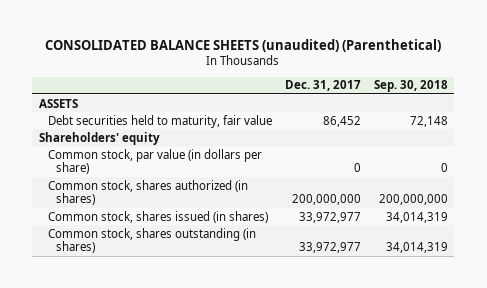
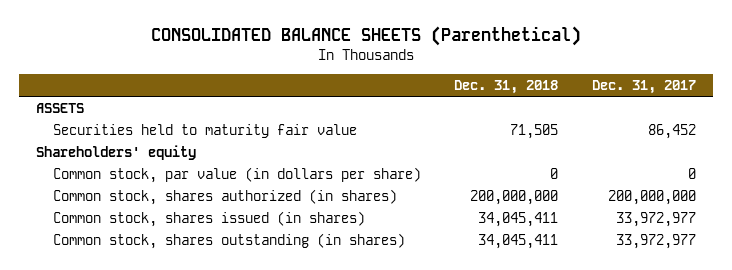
[45,38,442,52] CONSOLIDATED BALANCE SHEETS (unaudited) (Parenthetical) -> [150,25,581,46] CONSOLIDATED BALANCE SHEETS (Parenthetical)
[373,80,448,93] Sep. 30, 2018 -> none
none -> [454,80,559,95] Dec. 31, 2018
[47,114,272,128] Debt securities held to maturity, fair value -> [52,123,357,138] Securities held to maturity fair value

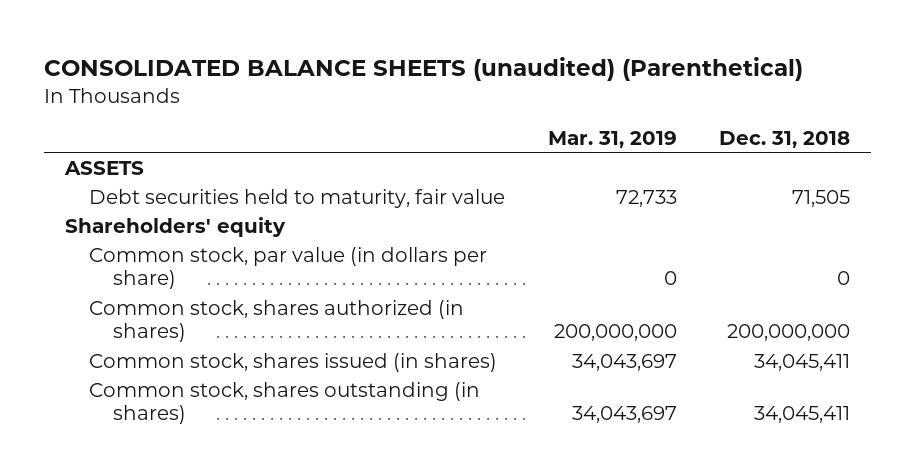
[150,25,581,46] CONSOLIDATED BALANCE SHEETS (Parenthetical) -> [44,56,804,81] CONSOLIDATED BALANCE SHEETS (unaudited) (Parenthetical)
[592,80,697,95] Dec. 31, 2017 -> none
none -> [547,130,677,148] Mar. 31, 2019
[52,123,357,138] Securities held to maturity fair value -> [89,188,506,208] Debt securities held to maturity, fair value

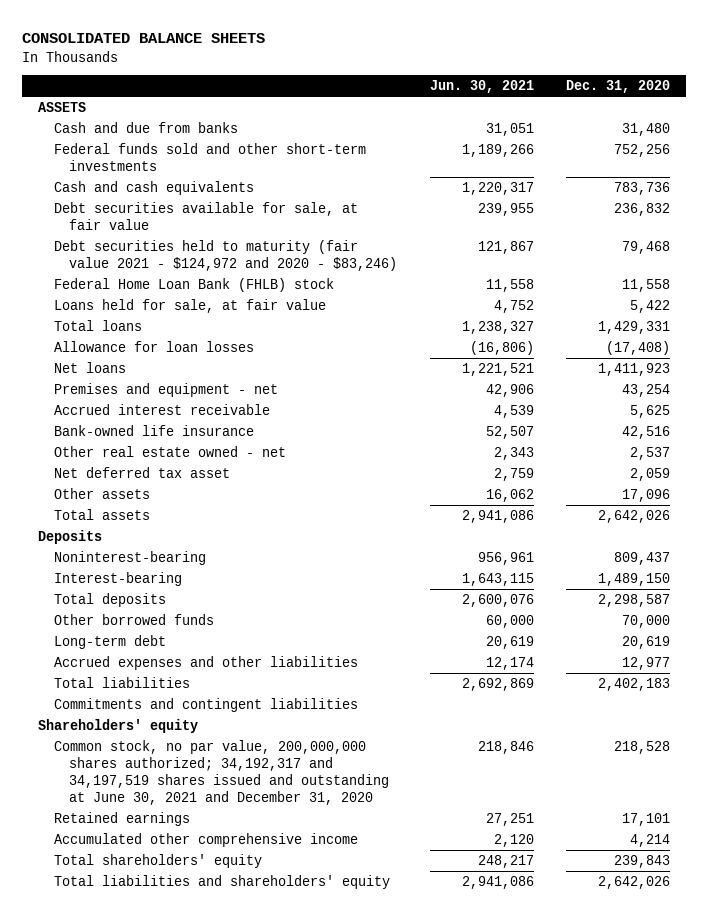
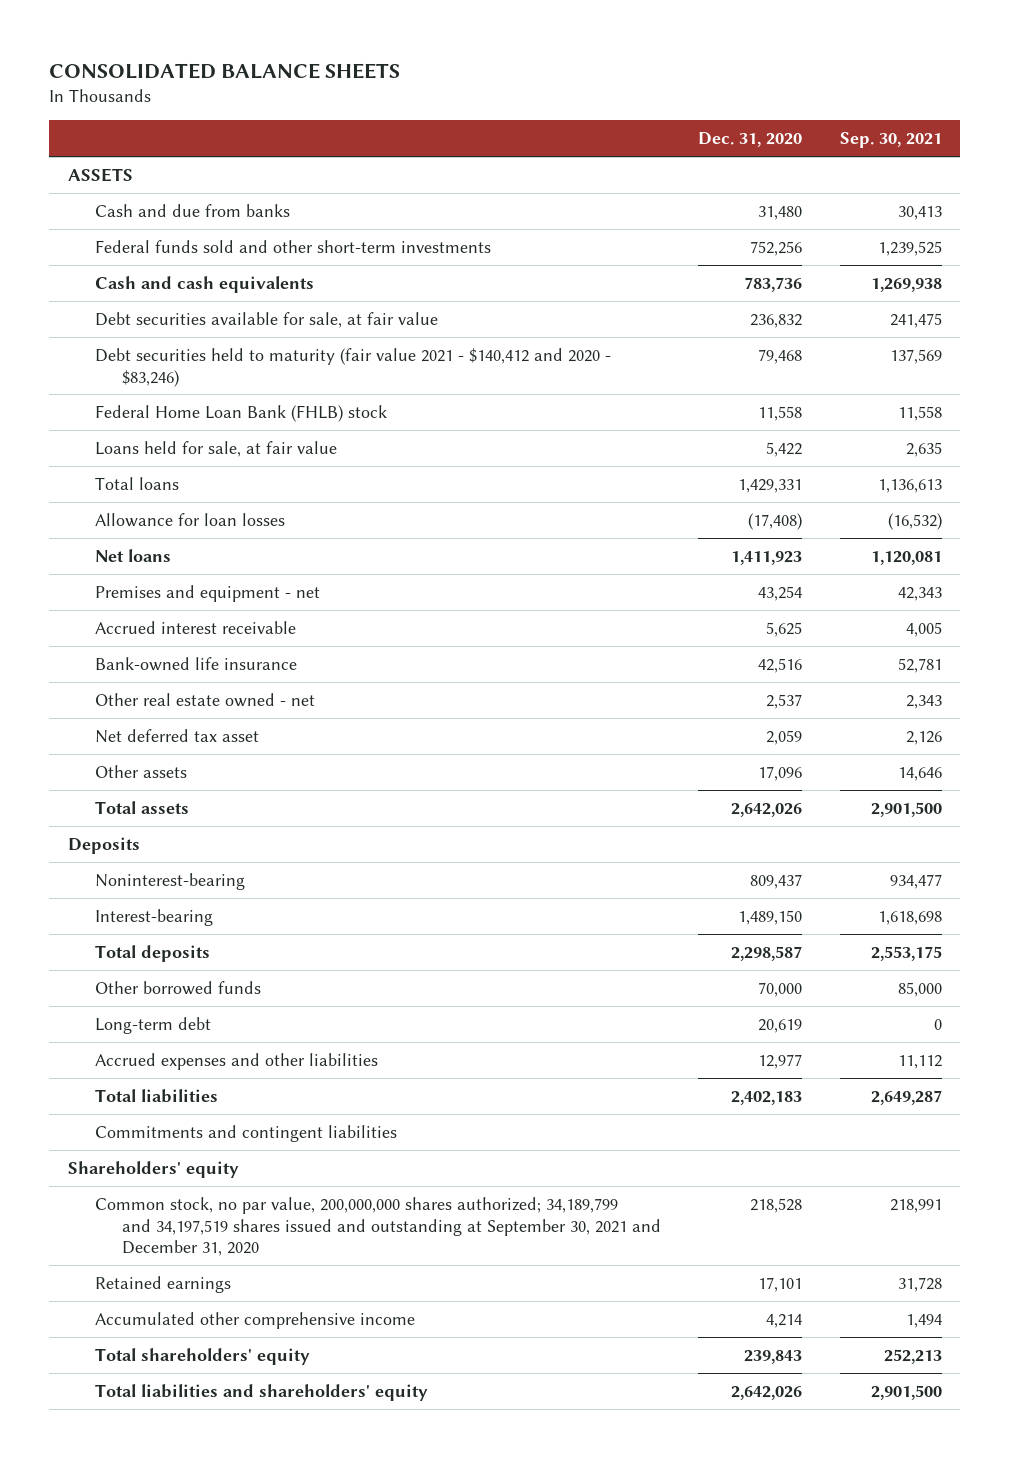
[429,80,534,94] Jun. 30, 2021 -> none
none -> [839,132,942,149] Sep. 30, 2021
[53,240,398,272] Debt securities held to maturity (fair value 2021 - $124,972 and 2020 - $83,246) -> [94,347,611,387] Debt securities held to maturity (fair value 2021 - $140,412 and 2020 - $83,246)
[53,740,390,806] Common stock, no par value, 200,000,000 shares authorized; 34,192,317 and 34,197,519 shares issued and outstanding at June 30, 2021 and December 31, 2020 -> [94,1196,661,1257] Common stock, no par value, 200,000,000 shares authorized; 34,189,799 and 34,197,519 shares issued and outstanding at September 30, 2021 and December 31, 2020

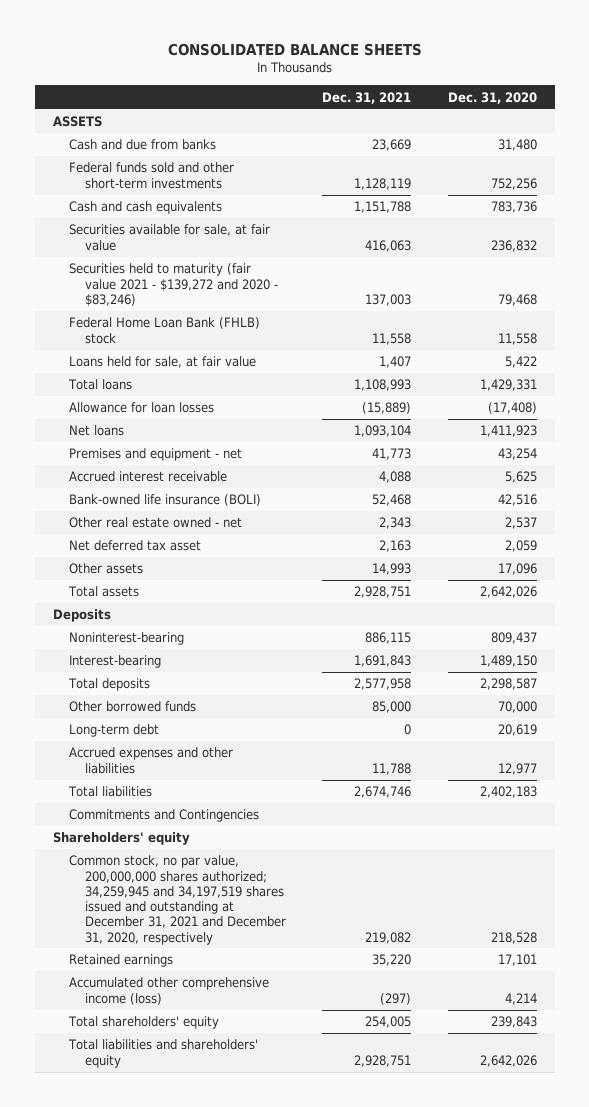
[839,132,942,149] Sep. 30, 2021 -> none
none -> [322,91,412,104] Dec. 31, 2021
[94,311,438,328] Debt securities available for sale, at fair value -> [68,224,270,251] Securities available for sale, at fair value
[94,347,611,387] Debt securities held to maturity (fair value 2021 - $140,412 and 2020 - $83,246) -> [68,263,278,306] Securities held to maturity (fair value 2021 - $139,272 and 2020 - $83,246)
[94,656,297,671] Bank-owned life insurance -> [68,494,261,507] Bank-owned life insurance (BOLI)
[94,1124,397,1142] Commitments and contingent liabilities -> [68,809,259,823] Commitments and Contingencies
[94,1196,661,1257] Common stock, no par value, 200,000,000 shares authorized; 34,189,799 and 34,197,519 shares issued and outstanding at September 30, 2021 and December 31, 2020 -> [68,855,286,945] Common stock, no par value, 200,000,000 shares authorized; 34,259,945 and 34,197,519 shares issued and outstanding at December 31, 2021 and December 31, 2020, respectively
[94,1311,415,1329] Accumulated other comprehensive income -> [68,977,269,1005] Accumulated other comprehensive income (loss)

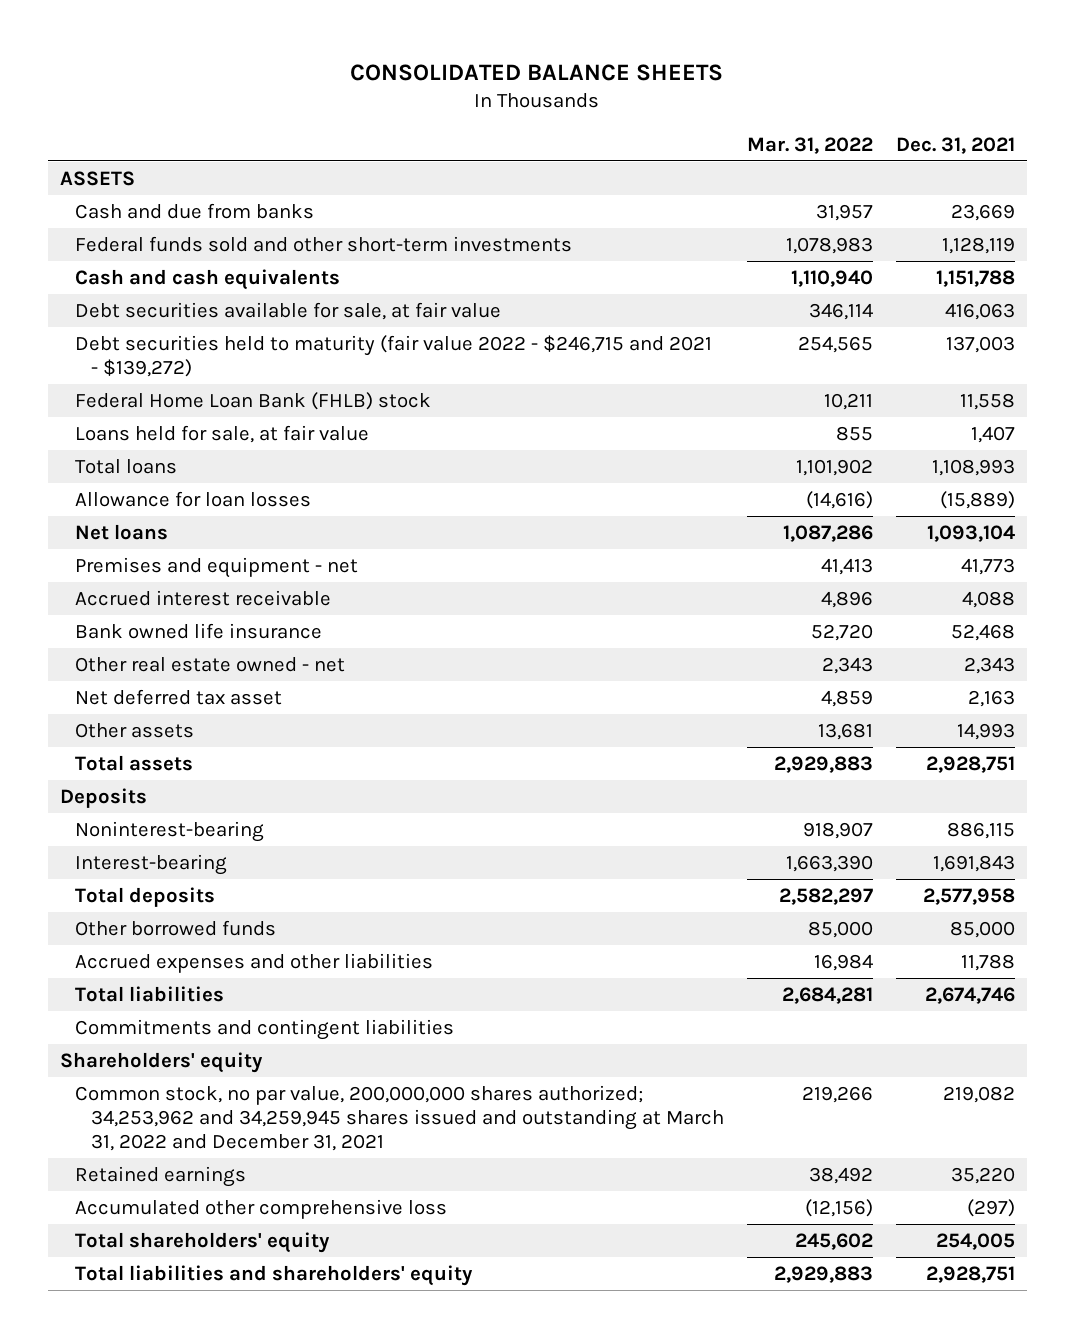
[447,91,537,104] Dec. 31, 2020 -> none
none -> [747,136,874,154] Mar. 31, 2022
[68,224,270,251] Securities available for sale, at fair value -> [75,301,502,320] Debt securities available for sale, at fair value
[68,263,278,306] Securities held to maturity (fair value 2021 - $139,272 and 2020 - $83,246) -> [75,334,713,378] Debt securities held to maturity (fair value 2022 - $246,715 and 2021 - $139,272)
[68,494,261,507] Bank-owned life insurance (BOLI) -> [75,622,323,639] Bank owned life insurance
[68,724,159,738] Long-term debt -> none
[68,809,259,823] Commitments and Contingencies -> [75,1018,455,1040] Commitments and contingent liabilities
[68,855,286,945] Common stock, no par value, 200,000,000 shares authorized; 34,259,945 and 34,197,519 shares issued and outstanding at December 31, 2021 and December 31, 2020, respectively -> [75,1084,725,1152] Common stock, no par value, 200,000,000 shares authorized; 34,253,962 and 34,259,945 shares issued and outstanding at March 31, 2022 and December 31, 2021
[68,977,269,1005] Accumulated other comprehensive income (loss) -> [75,1198,448,1219] Accumulated other comprehensive loss

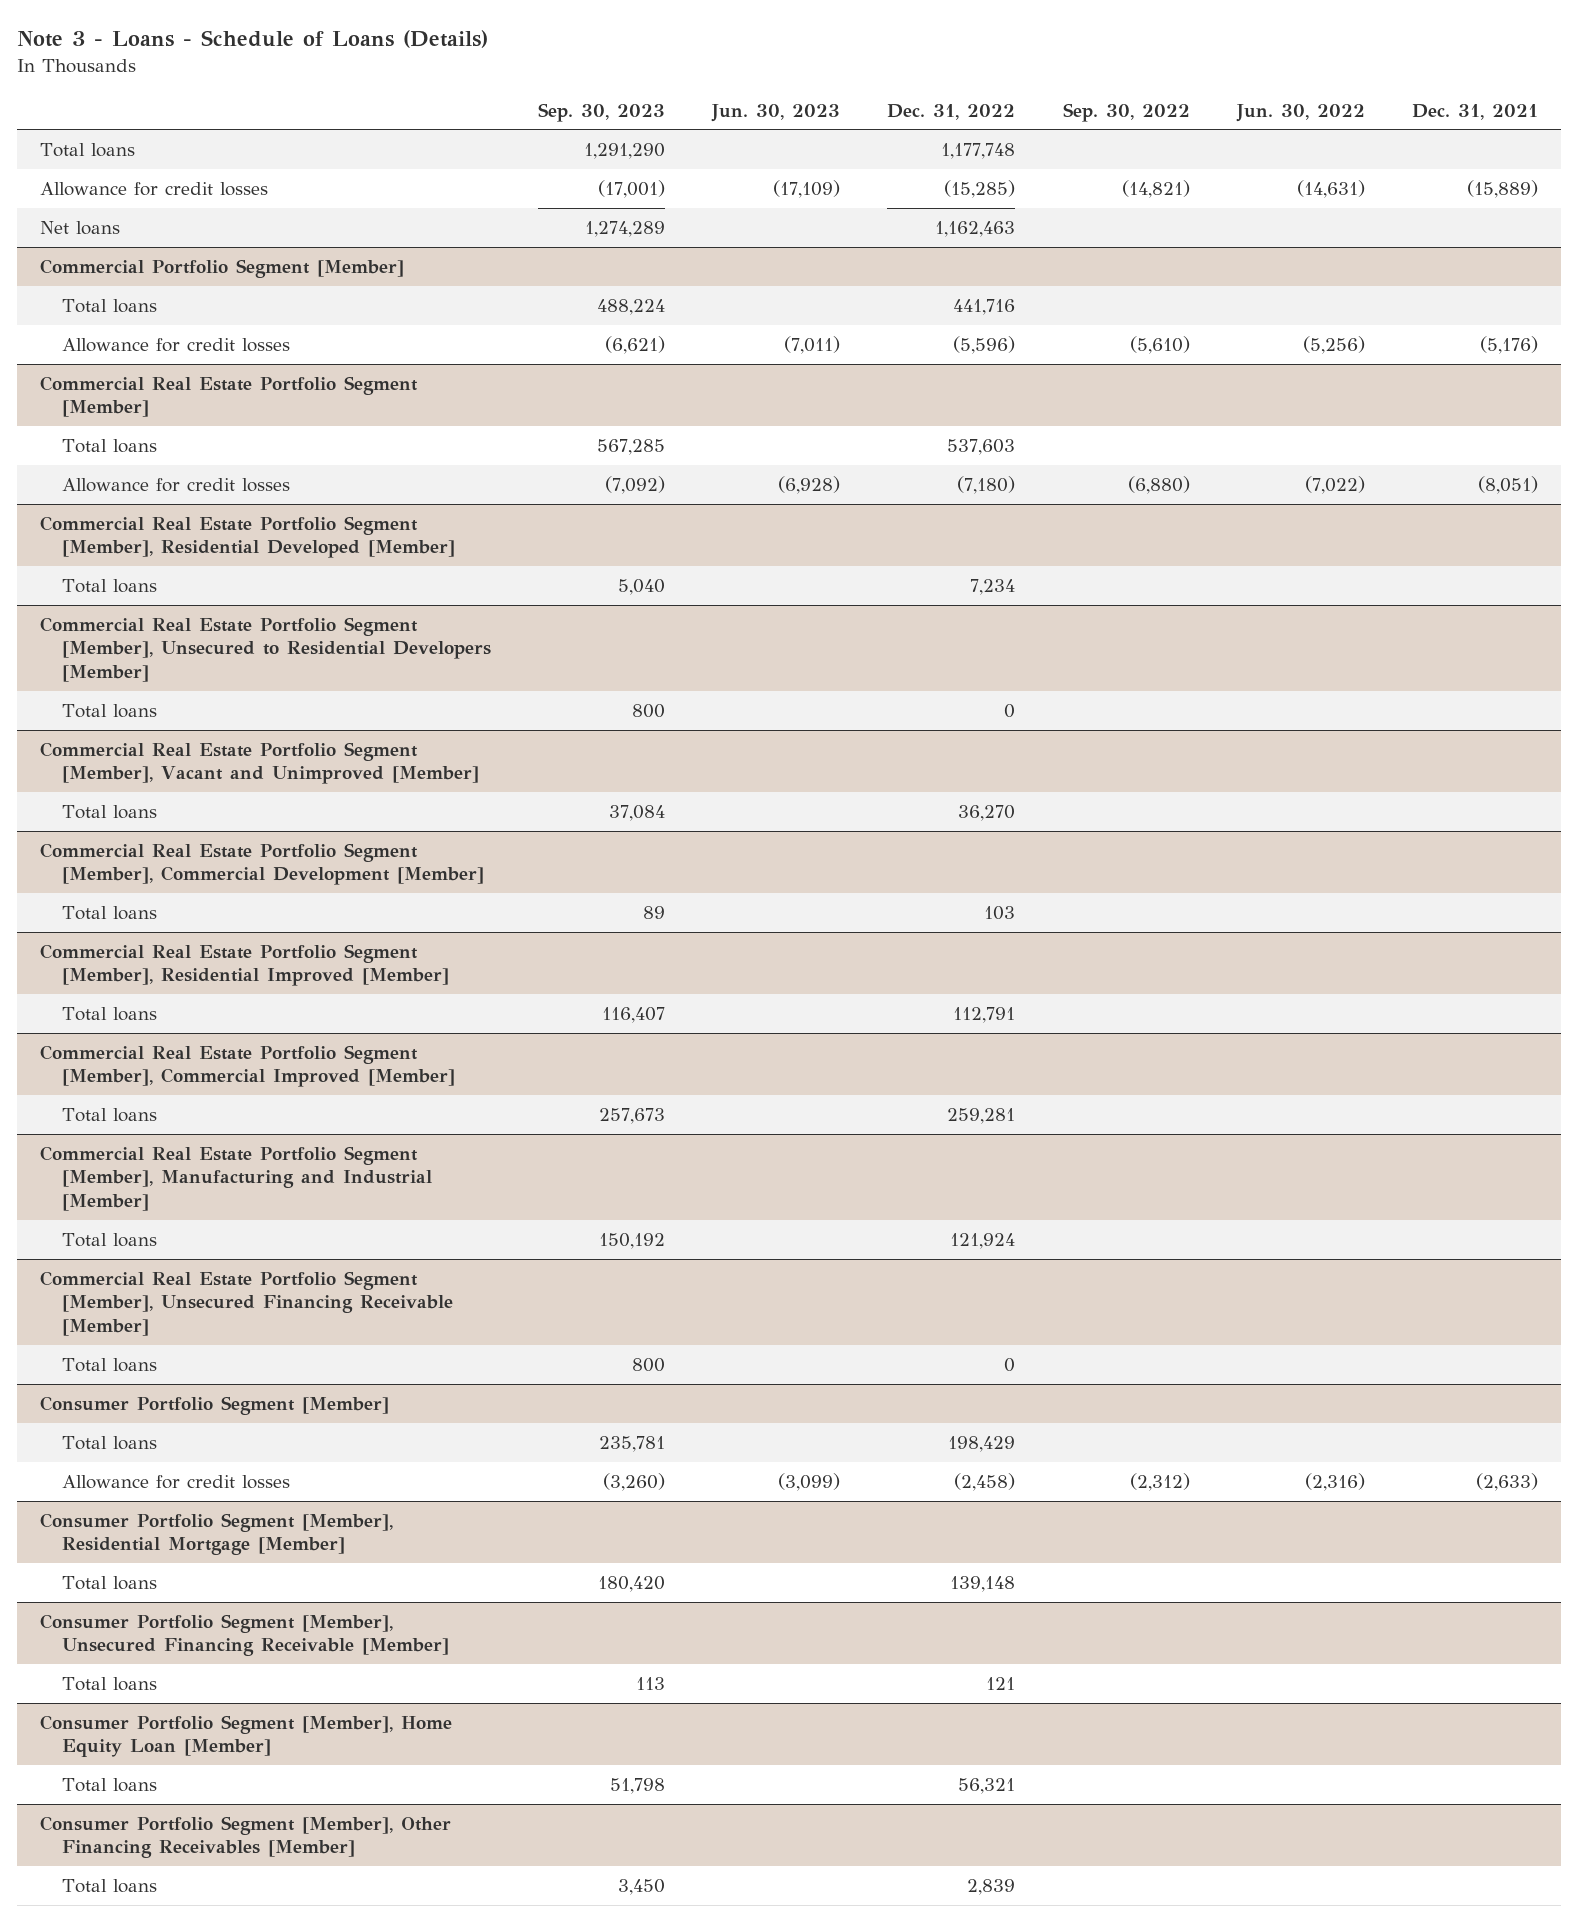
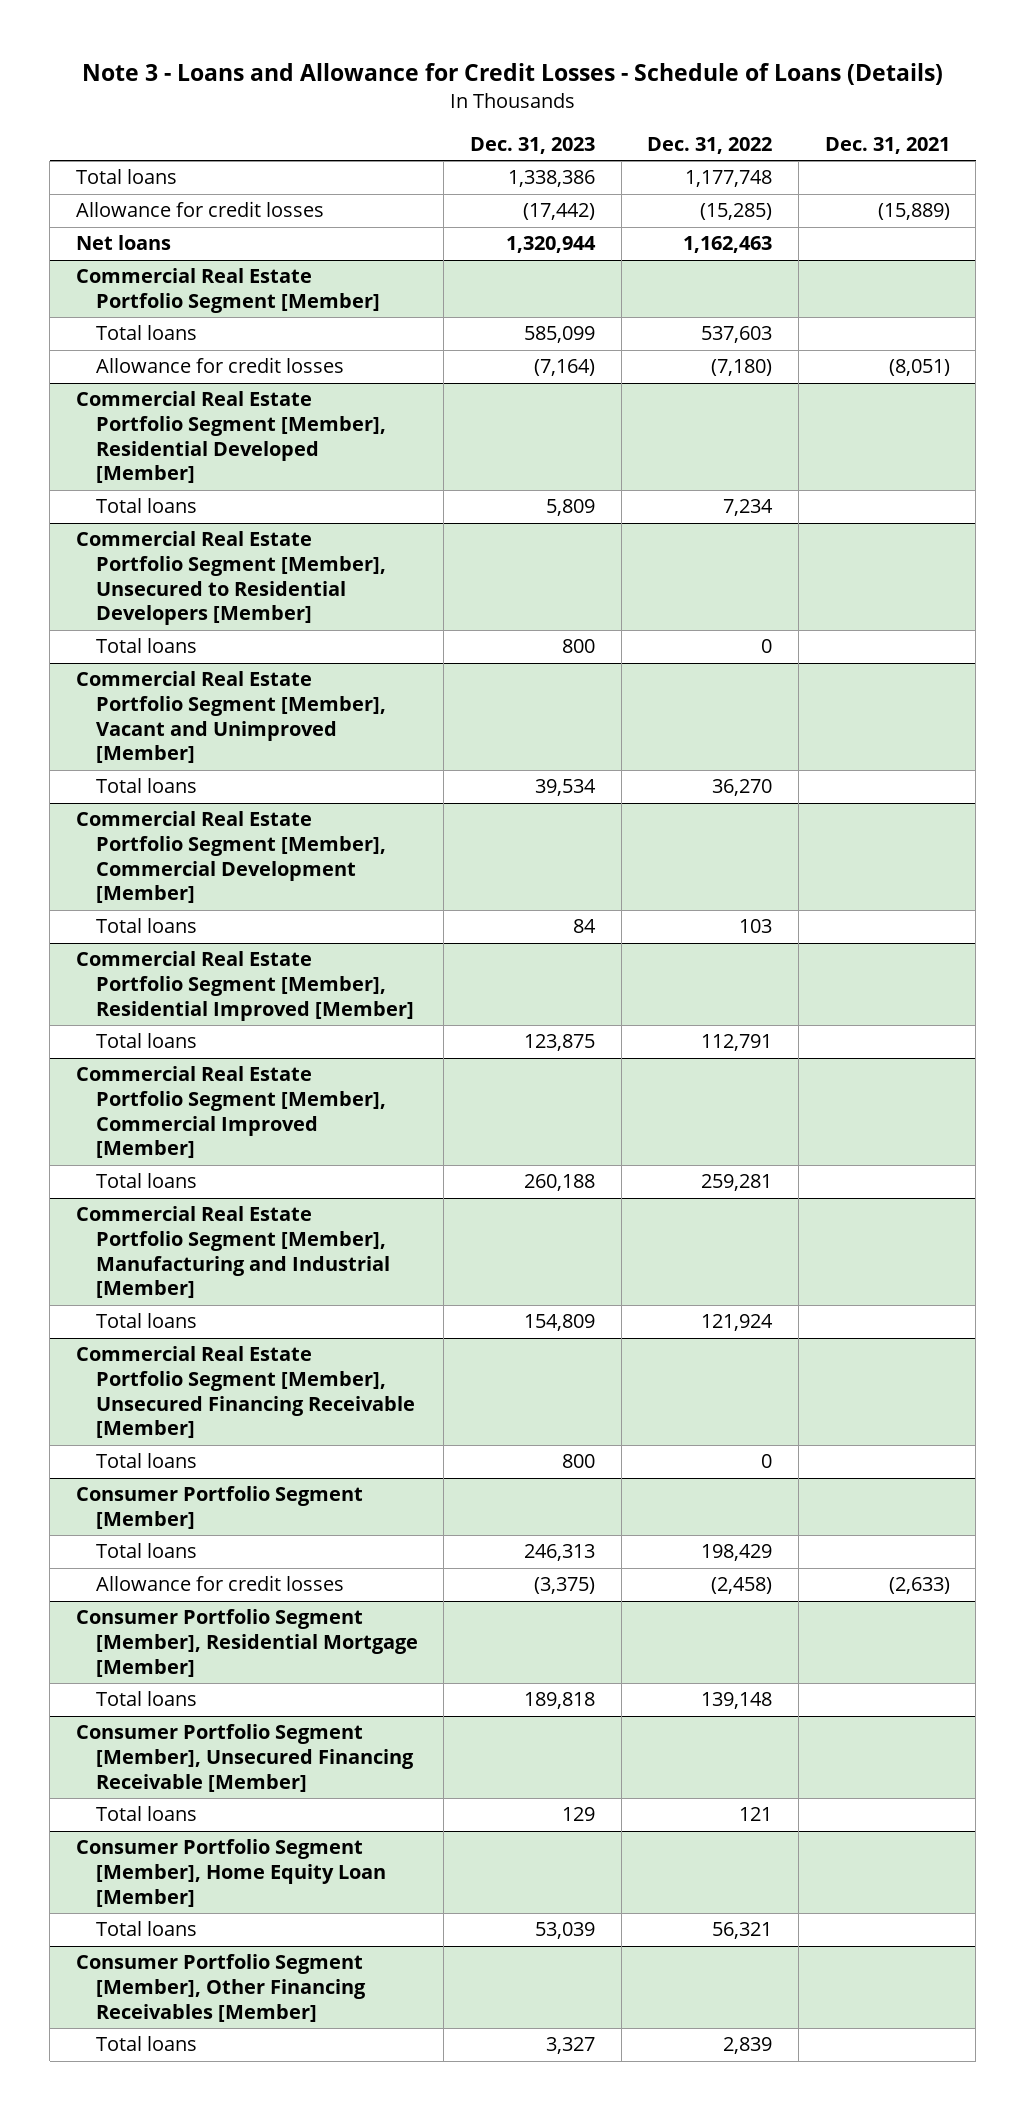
[16,30,488,49] Note 3 - Loans - Schedule of Loans (Details) -> [81,62,943,85] Note 3 - Loans and Allowance for Credit Losses - Schedule of Loans (Details)
[538,102,666,122] Sep. 30, 2023 -> none
[711,103,841,122] Jun. 30, 2023 -> none
[1062,102,1190,122] Sep. 30, 2022 -> none
[1235,103,1365,122] Jun. 30, 2022 -> none
none -> [469,137,595,155] Dec. 31, 2023
[40,258,405,278] Commercial Portfolio Segment [Member] -> none
[62,298,158,313] Total loans -> none
[62,337,291,352] Allowance for credit losses -> none

